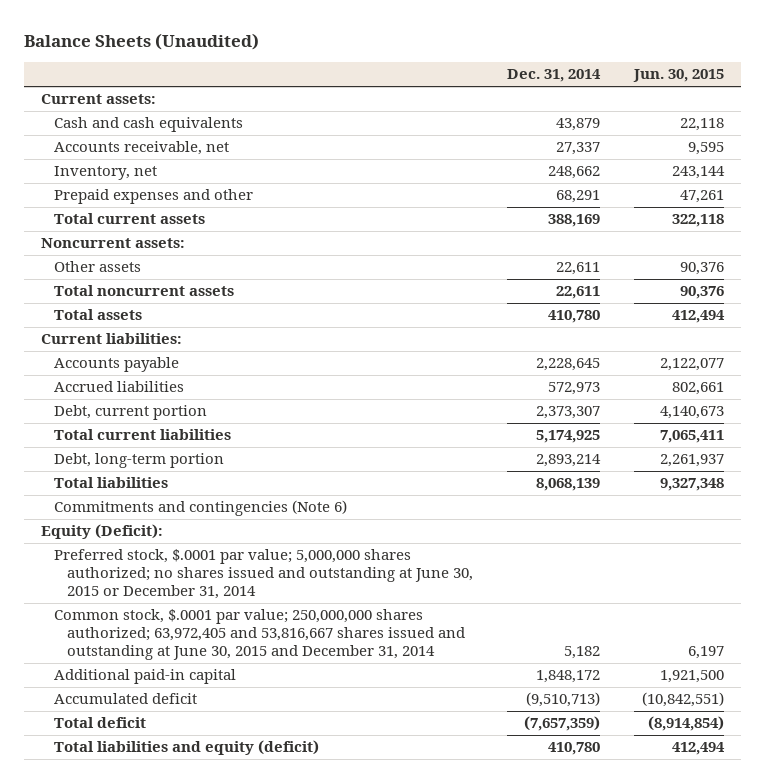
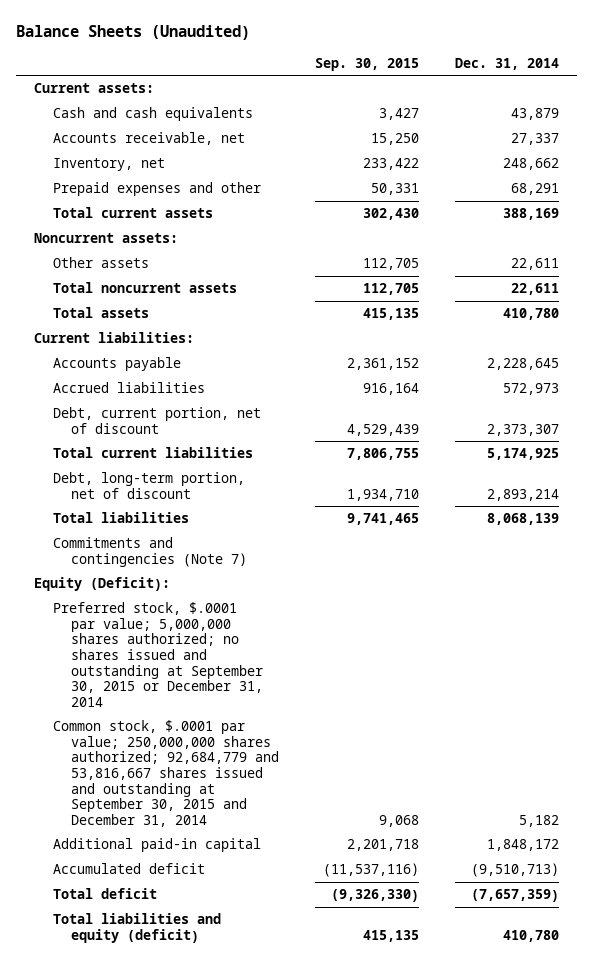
[632,69,724,83] Jun. 30, 2015 -> none
none -> [315,57,420,71] Sep. 30, 2015
[54,405,208,421] Debt, current portion -> [52,407,261,434] Debt, current portion, net of discount
[54,453,225,469] Debt, long-term portion -> [52,472,245,499] Debt, long-term portion, net of discount
[54,500,348,517] Commitments and contingencies (Note 6) -> [52,537,248,567] Commitments and contingencies (Note 7)
[54,549,473,600] Preferred stock, $.0001 par value; 5,000,000 shares authorized; no shares issued and outstanding at June 30, 2015 or December 31, 2014 -> [52,602,264,707] Preferred stock, $.0001 par value; 5,000,000 shares authorized; no shares issued and outstanding at September 30, 2015 or December 31, 2014
[54,609,465,661] Common stock, $.0001 par value; 250,000,000 shares authorized; 63,972,405 and 53,816,667 shares issued and outstanding at June 30, 2015 and December 31, 2014 -> [52,720,280,827] Common stock, $.0001 par value; 250,000,000 shares authorized; 92,684,779 and 53,816,667 shares issued and outstanding at September 30, 2015 and December 31, 2014

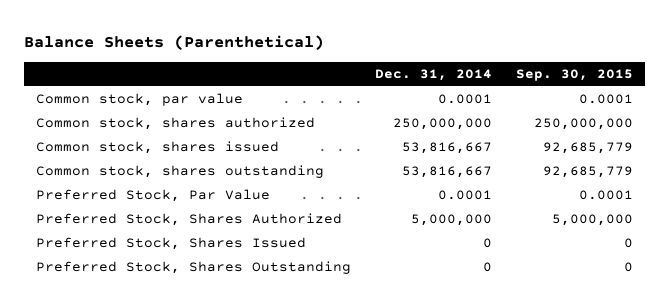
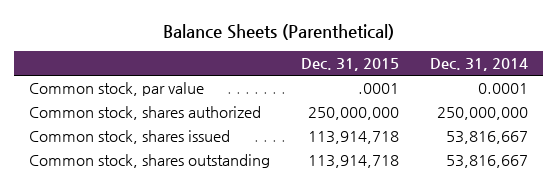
[515,68,633,81] Sep. 30, 2015 -> none
none -> [301,58,400,72] Dec. 31, 2015
[36,189,271,203] Preferred Stock, Par Value -> none
[36,213,343,227] Preferred Stock, Shares Authorized -> none
[36,237,307,251] Preferred Stock, Shares Issued -> none
[36,261,352,275] Preferred Stock, Shares Outstanding -> none

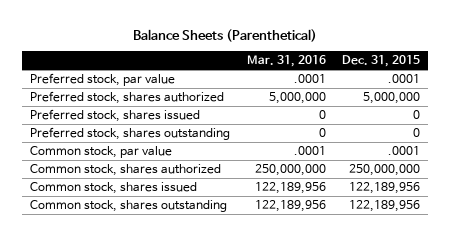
[429,58,528,72] Dec. 31, 2014 -> none
none -> [246,55,326,68] Mar. 31, 2016
none -> [30,73,176,87] Preferred stock, par value
none -> [30,91,225,105] Preferred stock, shares authorized
none -> [30,109,201,123] Preferred stock, shares issued
none -> [30,127,231,141] Preferred stock, shares outstanding
[308,131,400,145] 113,914,718 -> [348,182,420,195] 122,189,956
[308,155,400,169] 113,914,718 -> [348,200,420,213] 122,189,956

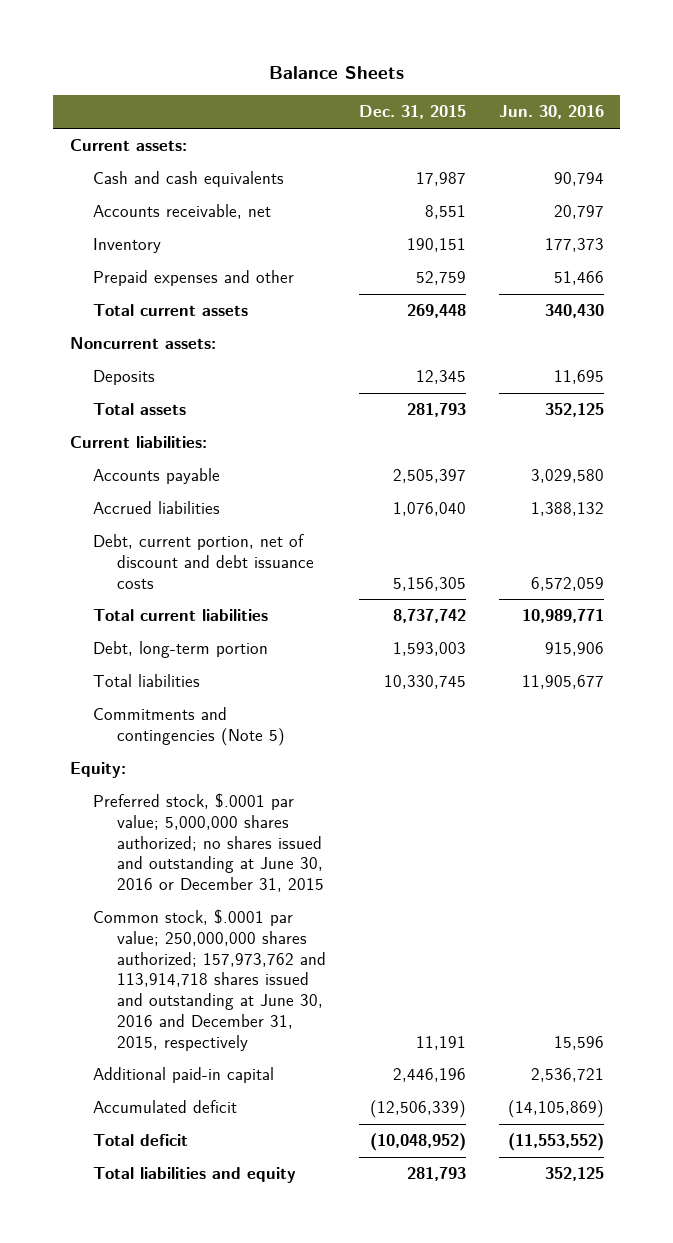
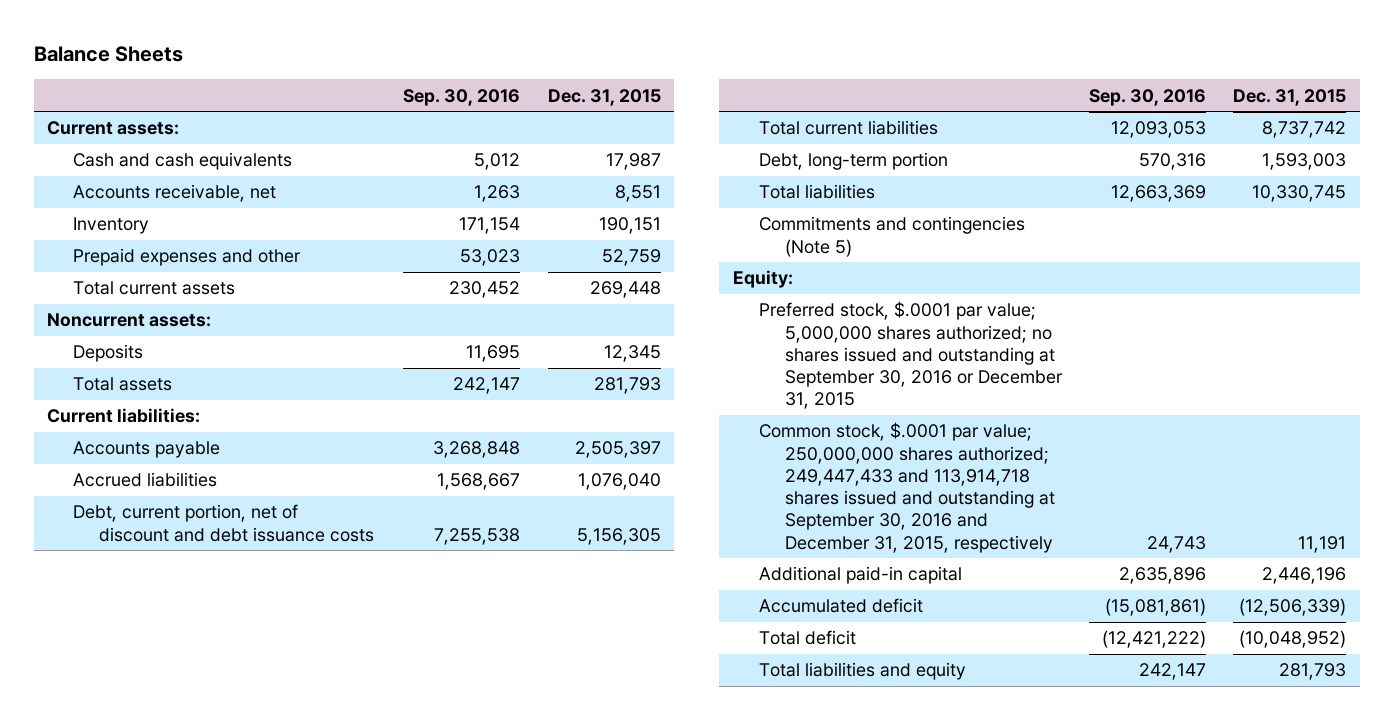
[498,105,604,120] Jun. 30, 2016 -> none
none -> [403,88,521,106] Sep. 30, 2016
[93,793,324,893] Preferred stock, $.0001 par value; 5,000,000 shares authorized; no shares issued and outstanding at June 30, 2016 or December 31, 2015 -> [758,301,1063,410] Preferred stock, $.0001 par value; 5,000,000 shares authorized; no shares issued and outstanding at September 30, 2016 or December 31, 2015
[93,909,326,1051] Common stock, $.0001 par value; 250,000,000 shares authorized; 157,973,762 and 113,914,718 shares issued and outstanding at June 30, 2016 and December 31, 2015, respectively -> [758,422,1055,553] Common stock, $.0001 par value; 250,000,000 shares authorized; 249,447,433 and 113,914,718 shares issued and outstanding at September 30, 2016 and December 31, 2015, respectively

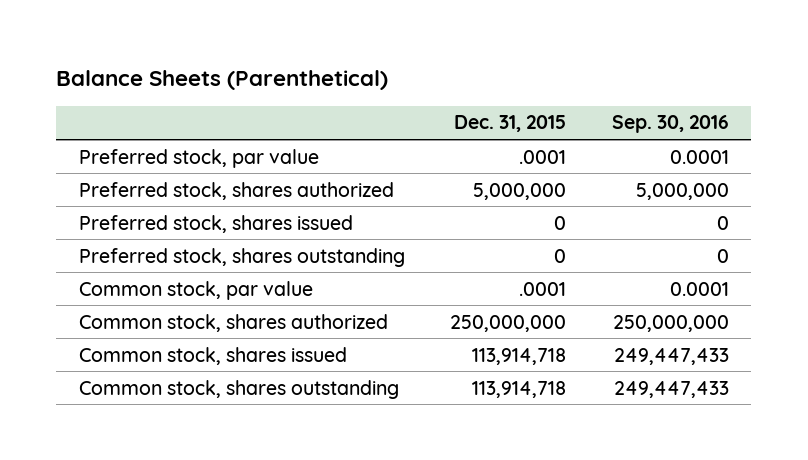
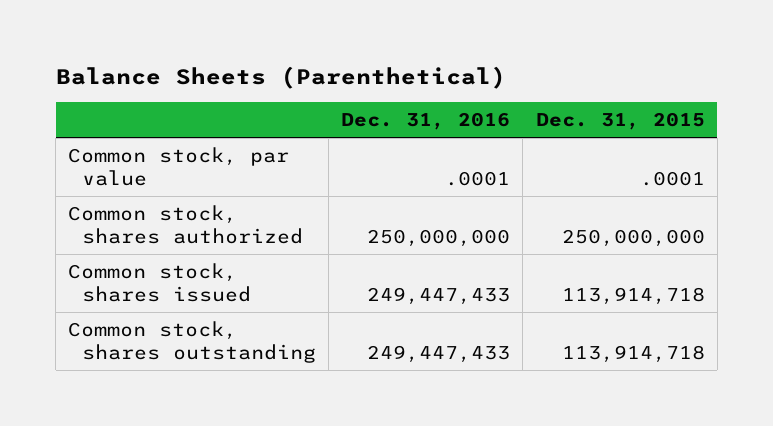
[611,115,729,134] Sep. 30, 2016 -> none
none -> [341,112,511,131] Dec. 31, 2016
[78,148,319,168] Preferred stock, par value -> none
[78,181,394,200] Preferred stock, shares authorized -> none
[78,214,353,233] Preferred stock, shares issued -> none
[78,247,405,267] Preferred stock, shares outstanding -> none

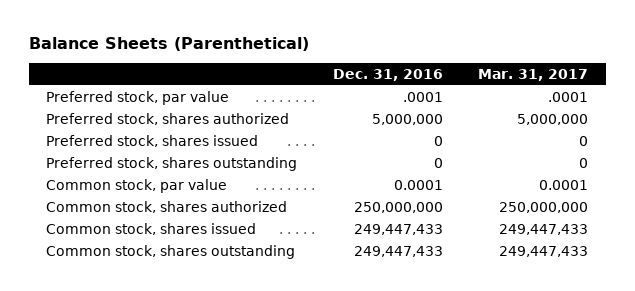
[535,112,705,131] Dec. 31, 2015 -> none
none -> [478,68,589,81] Mar. 31, 2017
none -> [46,90,230,105] Preferred stock, par value
none -> [46,112,290,125] Preferred stock, shares authorized
none -> [46,134,259,147] Preferred stock, shares issued
none -> [46,156,298,171] Preferred stock, shares outstanding
[445,171,511,187] .0001 -> [393,179,443,190] 0.0001

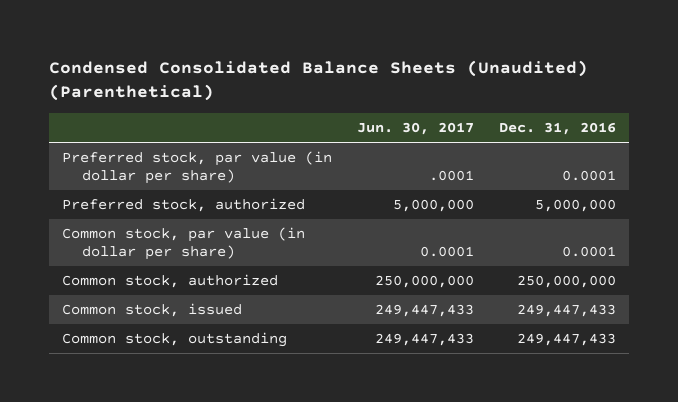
[28,37,309,52] Balance Sheets (Parenthetical) -> [49,60,589,102] Condensed Consolidated Balance Sheets (Unaudited) (Parenthetical)
[478,68,589,81] Mar. 31, 2017 -> none
none -> [356,121,474,135] Jun. 30, 2017
[46,134,259,147] Preferred stock, shares issued -> none
[46,156,298,171] Preferred stock, shares outstanding -> none
[46,90,230,105] Preferred stock, par value -> [61,151,332,185] Preferred stock, par value (in dollar per share)
[402,91,443,102] .0001 -> [562,170,617,182] 0.0001
[46,112,290,125] Preferred stock, shares authorized -> [61,198,305,213] Preferred stock, authorized
[46,178,228,193] Common stock, par value -> [61,227,305,261] Common stock, par value (in dollar per share)
[46,200,288,213] Common stock, shares authorized -> [61,274,278,289] Common stock, authorized
[46,222,257,235] Common stock, shares issued -> [61,303,242,318] Common stock, issued
[46,244,296,259] Common stock, shares outstanding -> [61,332,287,348] Common stock, outstanding

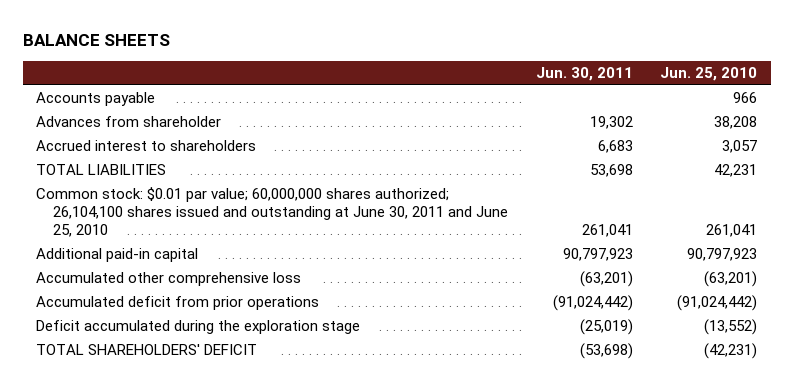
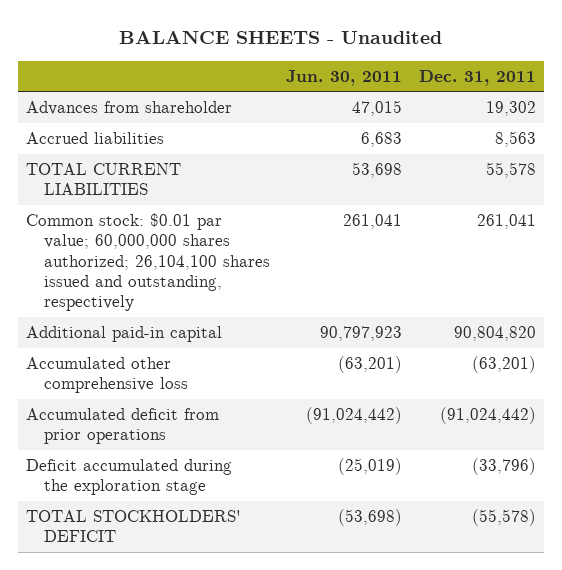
[22,33,170,46] BALANCE SHEETS -> [119,30,443,44] BALANCE SHEETS - Unaudited
[660,66,758,81] Jun. 25, 2010 -> none
none -> [418,69,536,86] Dec. 31, 2011
[36,92,156,107] Accounts payable -> none
[589,116,633,130] 19,302 -> [352,100,403,117] 47,015
[36,140,257,152] Accrued interest to shareholders -> [26,132,165,145] Accrued liabilities
[36,164,167,176] TOTAL LIABILITIES -> [26,163,182,196] TOTAL CURRENT LIABILITIES
[36,187,509,237] Common stock: $0.01 par value; 60,000,000 shares authorized; 26,104,100 shares issued and outstanding at June 30, 2011 and June 25, 2010 -> [26,213,270,312] Common stock: $0.01 par value; 60,000,000 shares authorized; 26,104,100 shares issued and outstanding, respectively
[36,344,258,356] TOTAL SHAREHOLDERS' DEFICIT -> [26,510,242,543] TOTAL STOCKHOLDERS' DEFICIT

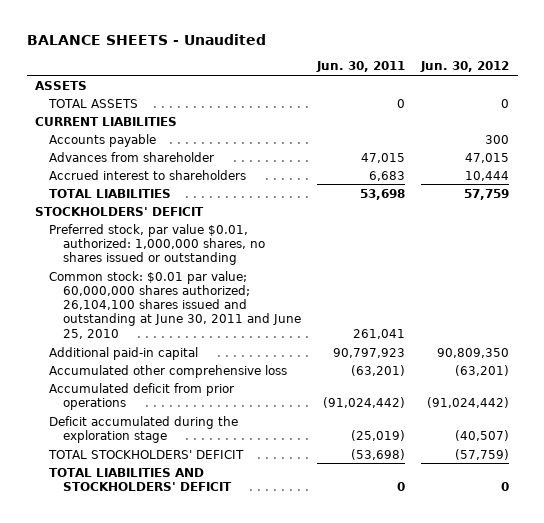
[418,69,536,86] Dec. 31, 2011 -> none
none -> [420,61,510,73] Jun. 30, 2012
none -> [34,80,87,90] ASSETS
none -> [48,98,139,108] TOTAL ASSETS
none -> [34,116,177,126] CURRENT LIABILITIES
none -> [49,133,157,147] Accounts payable
[26,132,165,145] Accrued liabilities -> [49,169,247,180] Accrued interest to shareholders
[26,163,182,196] TOTAL CURRENT LIABILITIES -> [49,188,172,198] TOTAL LIABILITIES
none -> [34,206,204,216] STOCKHOLDERS' DEFICIT
none -> [49,223,266,266] Preferred stock, par value $0.01, authorized: 1,000,000 shares, no shares issued or outstanding
[26,213,270,312] Common stock: $0.01 par value; 60,000,000 shares authorized; 26,104,100 shares issued and outstanding, respectively -> [49,270,302,339] Common stock: $0.01 par value; 60,000,000 shares authorized; 26,104,100 shares issued and outstanding at June 30, 2011 and June 25, 2010
none -> [49,467,233,491] TOTAL LIABILITIES AND STOCKHOLDERS' DEFICIT

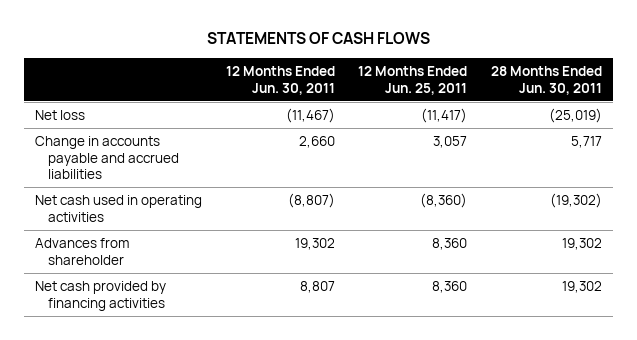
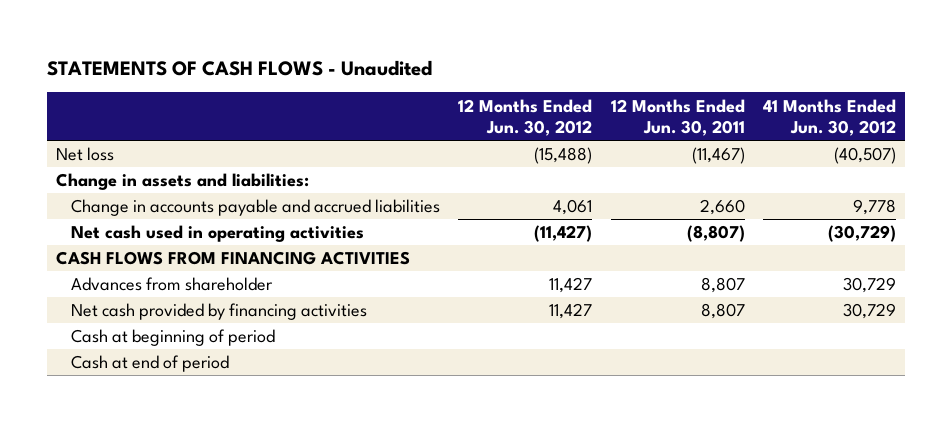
[206,32,430,45] STATEMENTS OF CASH FLOWS -> [46,59,432,76] STATEMENTS OF CASH FLOWS - Unaudited
[358,65,468,95] 12 Months Ended Jun. 25, 2011 -> none
[490,65,602,95] 28 Months Ended Jun. 30, 2011 -> none
none -> [458,98,593,136] 12 Months Ended Jun. 30, 2012
none -> [763,98,897,136] 41 Months Ended Jun. 30, 2012
none -> [56,173,310,191] Change in assets and liabilities:
none -> [56,251,411,266] CASH FLOWS FROM FINANCING ACTIVITIES
[294,238,335,251] 19,302 -> [700,277,745,294] 8,807
none -> [70,329,275,347] Cash at beginning of period
none -> [70,355,229,373] Cash at end of period

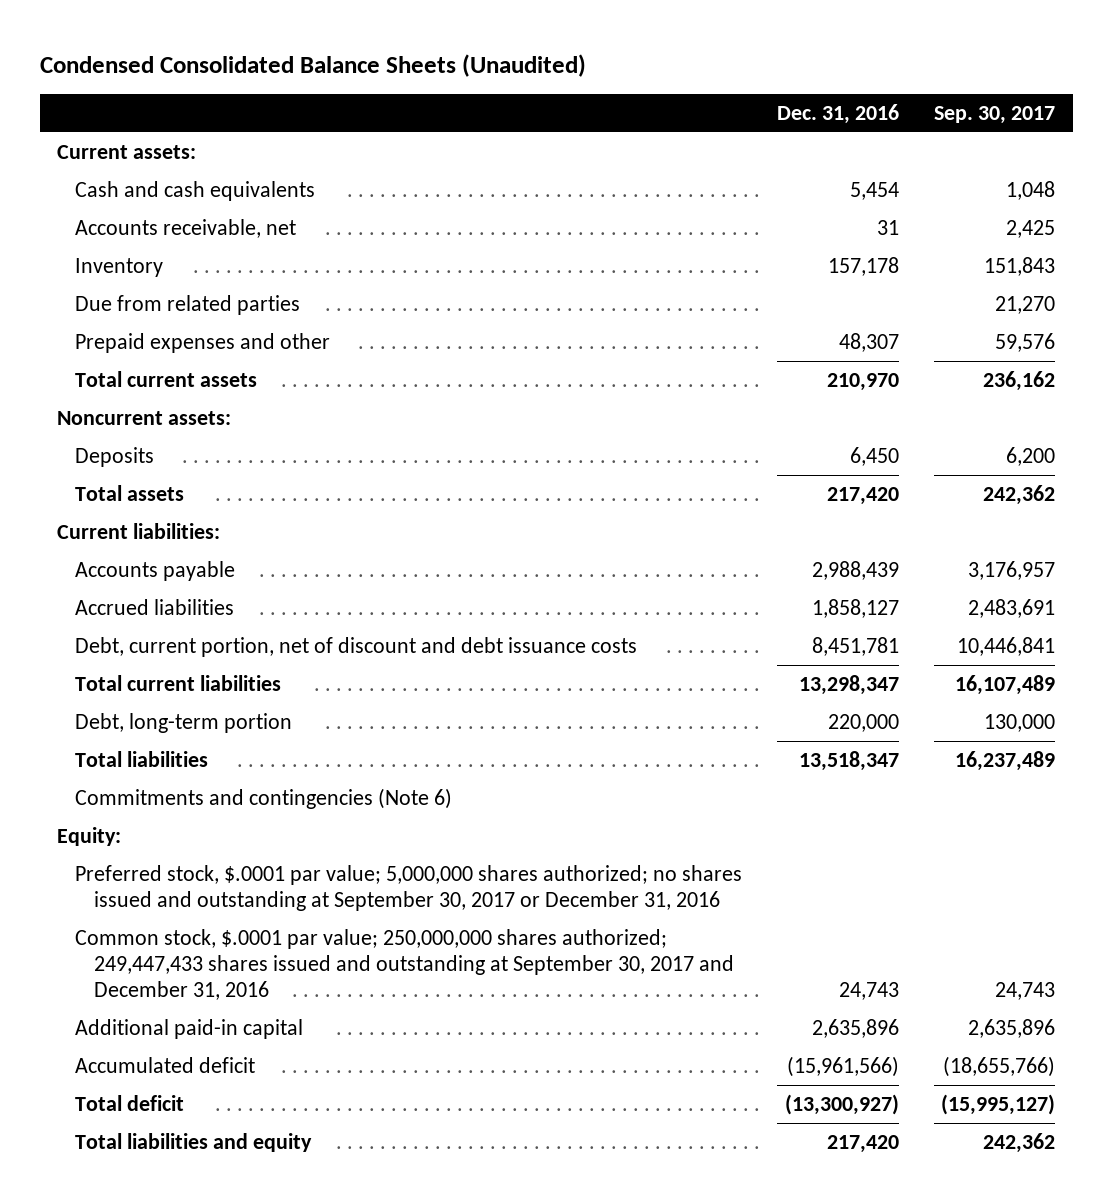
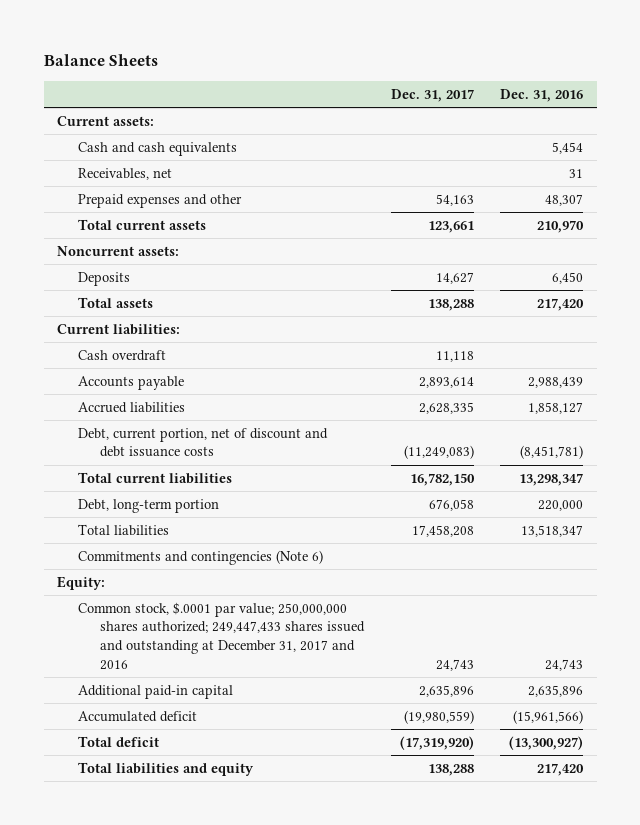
[39,54,586,78] Condensed Consolidated Balance Sheets (Unaudited) -> [43,54,158,67] Balance Sheets
[934,106,1056,125] Sep. 30, 2017 -> none
none -> [390,88,474,102] Dec. 31, 2017
[75,257,164,277] Inventory -> none
[75,294,301,315] Due from related parties -> none
[75,218,297,238] Accounts receivable, net -> [78,167,173,180] Receivables, net
none -> [78,349,167,361] Cash overdraft
[812,636,900,656] 8,451,781 -> [520,445,584,460] (8,451,781)
[75,864,743,912] Preferred stock, $.0001 par value; 5,000,000 shares authorized; no shares issued and outstanding at September 30, 2017 or December 31, 2016 -> none
[75,928,734,1001] Common stock, $.0001 par value; 250,000,000 shares authorized; 249,447,433 shares issued and outstanding at September 30, 2017 and December 31, 2016 -> [78,601,365,670] Common stock, $.0001 par value; 250,000,000 shares authorized; 249,447,433 shares issued and outstanding at December 31, 2017 and 2016

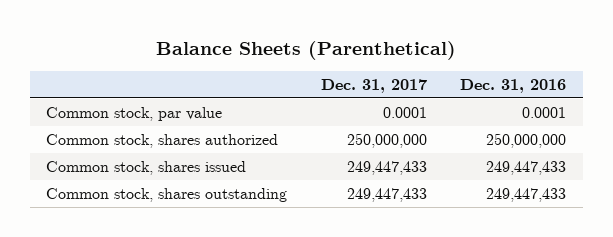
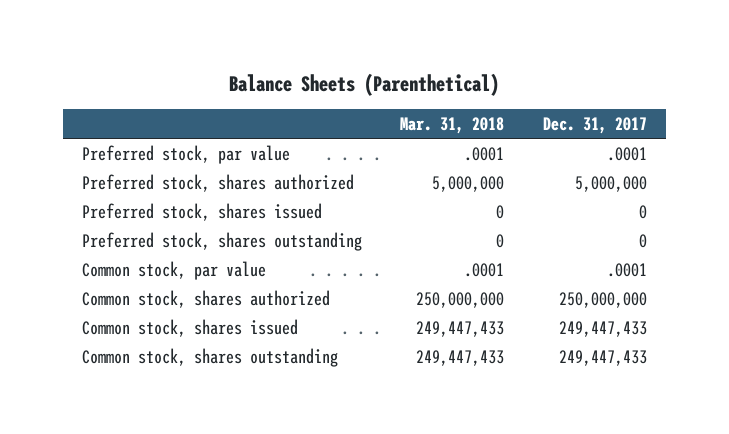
[460,78,567,93] Dec. 31, 2016 -> none
none -> [400,117,505,135] Mar. 31, 2018
none -> [82,144,291,164] Preferred stock, par value
none -> [82,173,355,192] Preferred stock, shares authorized
none -> [82,202,323,221] Preferred stock, shares issued
none -> [82,231,363,251] Preferred stock, shares outstanding
[382,106,427,118] 0.0001 -> [606,262,647,277] .0001

